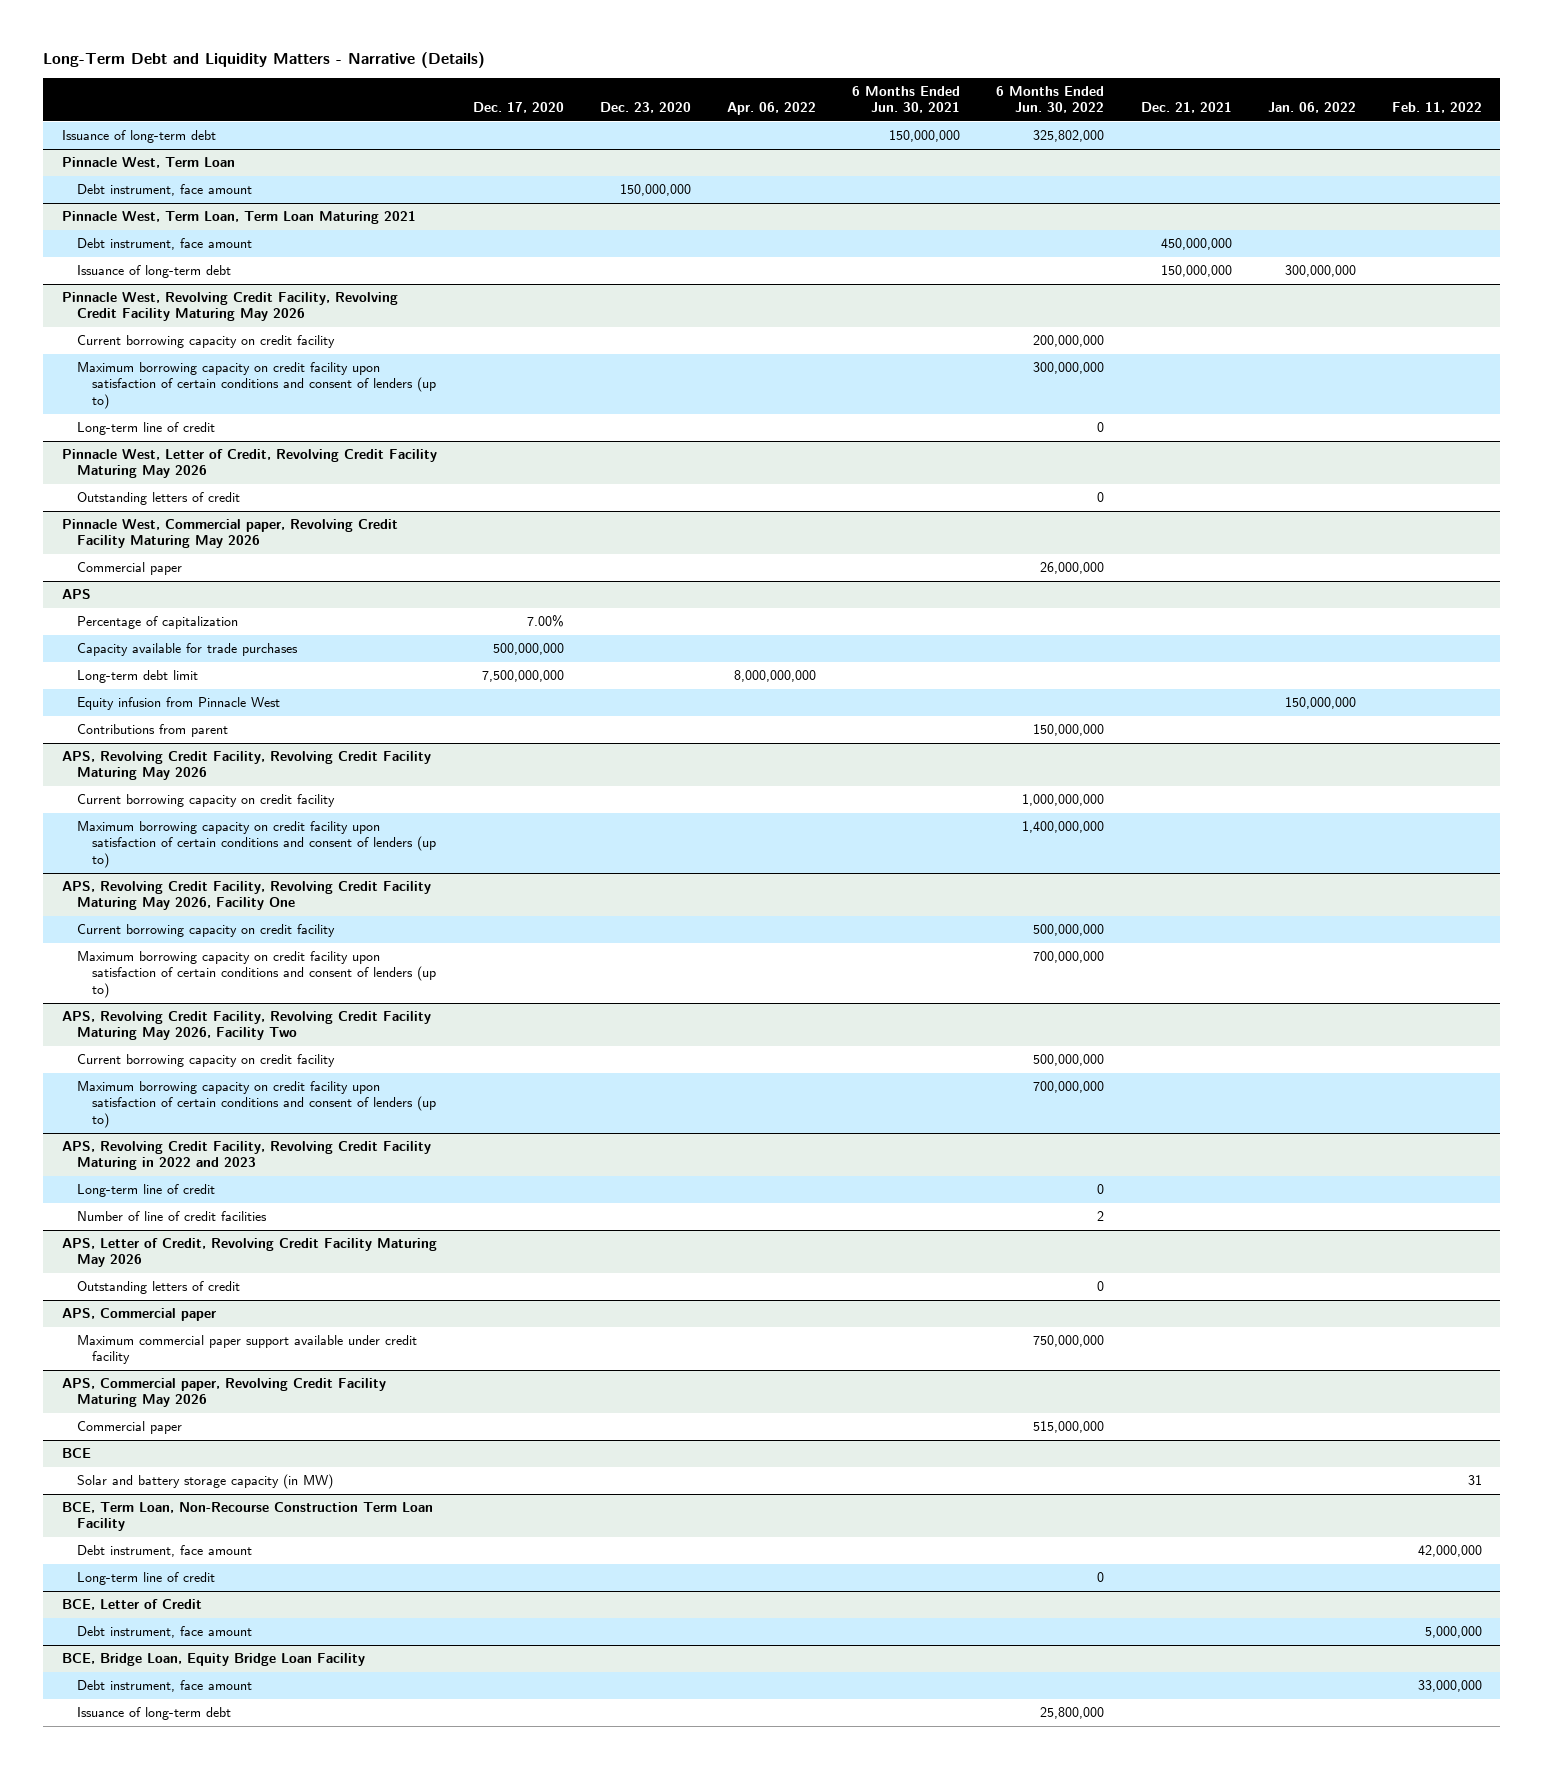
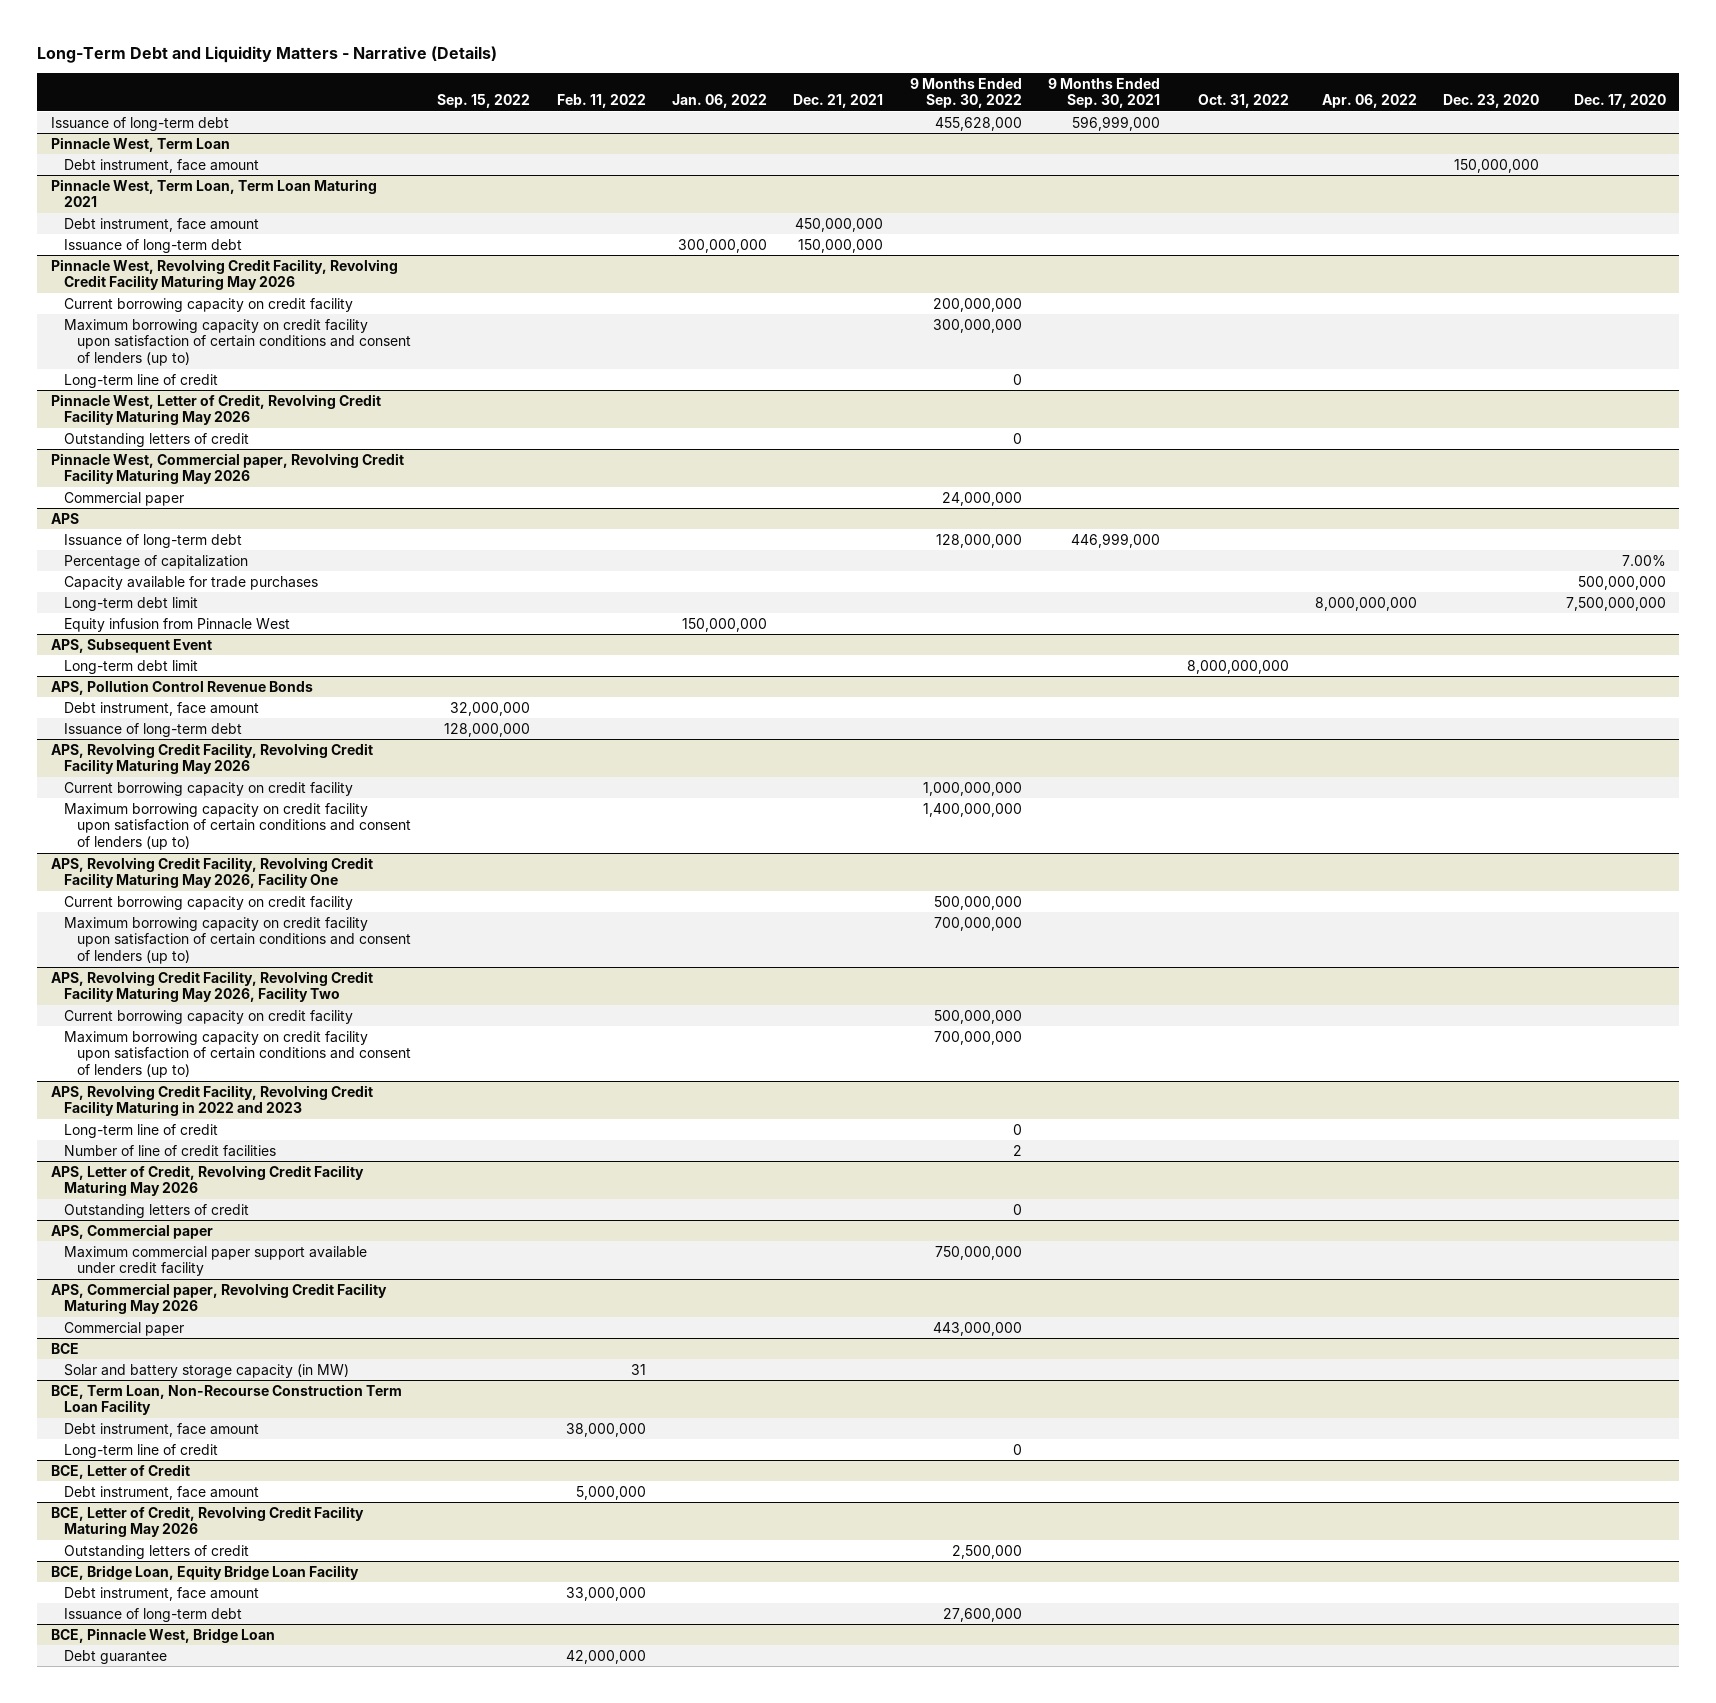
[852,85,961,114] 6 Months Ended Jun. 30, 2021 -> none
[996,85,1105,114] 6 Months Ended Jun. 30, 2022 -> none
none -> [437,94,531,109] Sep. 15, 2022
none -> [909,77,1022,109] 9 Months Ended Sep. 30, 2022
none -> [1048,77,1161,109] 9 Months Ended Sep. 30, 2021
none -> [1197,94,1289,109] Oct. 31, 2022
none -> [63,533,242,548] Issuance of long-term debt
[76,723,228,737] Contributions from parent -> none
none -> [50,638,212,653] APS, Subsequent Event
none -> [63,659,198,674] Long-term debt limit
none -> [50,679,313,695] APS, Pollution Control Revenue Bonds
none -> [63,701,259,716] Debt instrument, face amount
none -> [63,722,242,737] Issuance of long-term debt
[1417,1544,1482,1557] 42,000,000 -> [565,1422,646,1437] 38,000,000
none -> [50,1505,364,1538] BCE, Letter of Credit, Revolving Credit Facility Maturing May 2026
none -> [63,1544,249,1559] Outstanding letters of credit
none -> [50,1627,275,1643] BCE, Pinnacle West, Bridge Loan
none -> [63,1649,167,1664] Debt guarantee

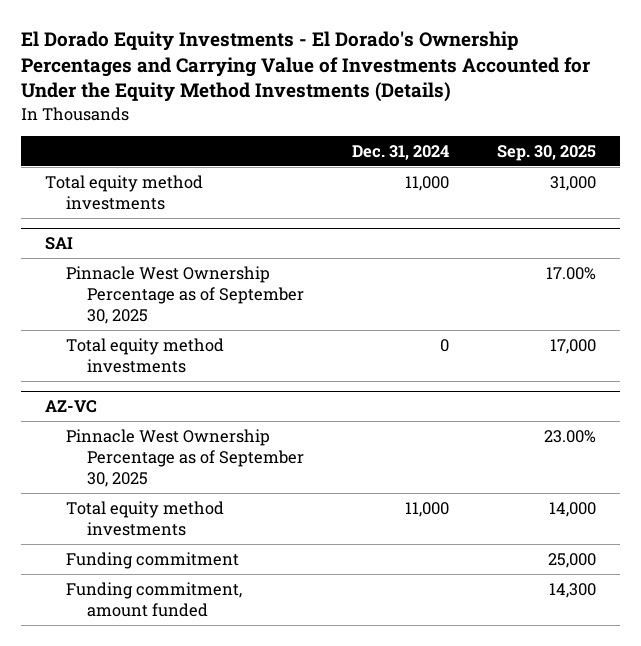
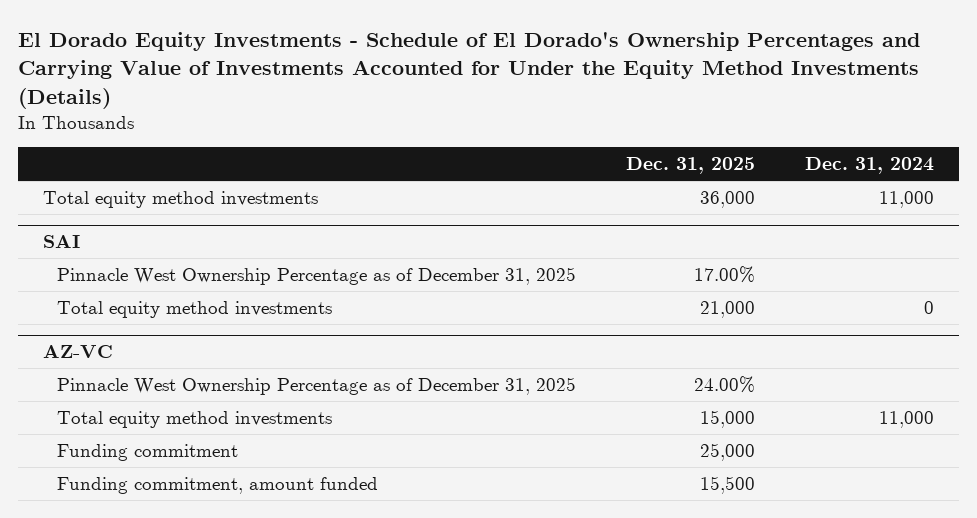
[20,31,590,103] El Dorado Equity Investments - El Dorado's Ownership Percentages and Carrying Value of Investments Accounted for Under the Equity Method Investments (Details) -> [17,31,920,109] El Dorado Equity Investments - Schedule of El Dorado's Ownership Percentages and Carrying Value of Investments Accounted for Under the Equity Method Investments (Details)
[497,144,597,161] Sep. 30, 2025 -> none
none -> [626,157,756,175] Dec. 31, 2025
[65,265,304,324] Pinnacle West Ownership Percentage as of September 30, 2025 -> [56,266,576,285] Pinnacle West Ownership Percentage as of December 31, 2025
[65,428,304,487] Pinnacle West Ownership Percentage as of September 30, 2025 -> [56,376,576,395] Pinnacle West Ownership Percentage as of December 31, 2025

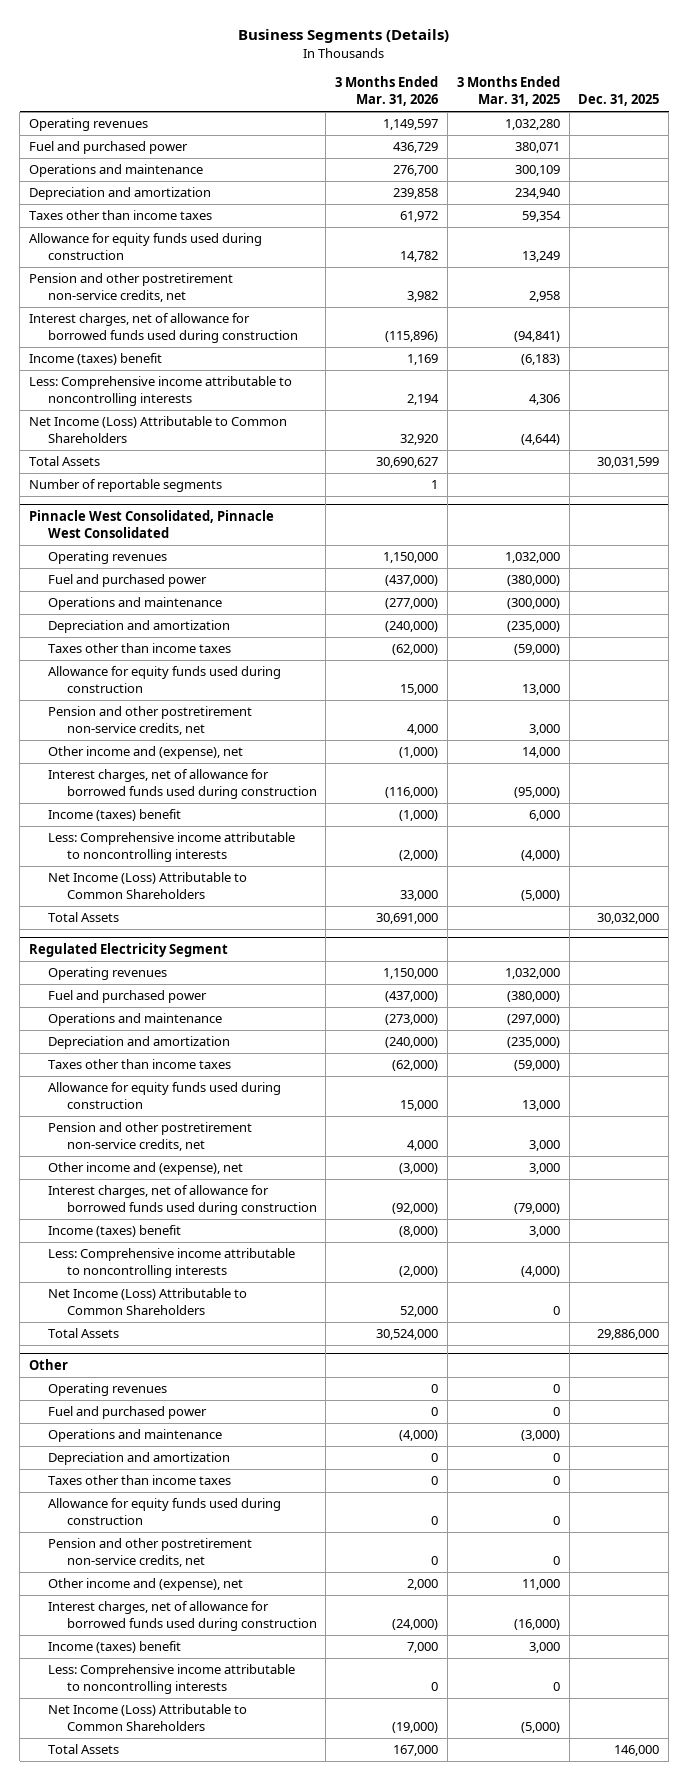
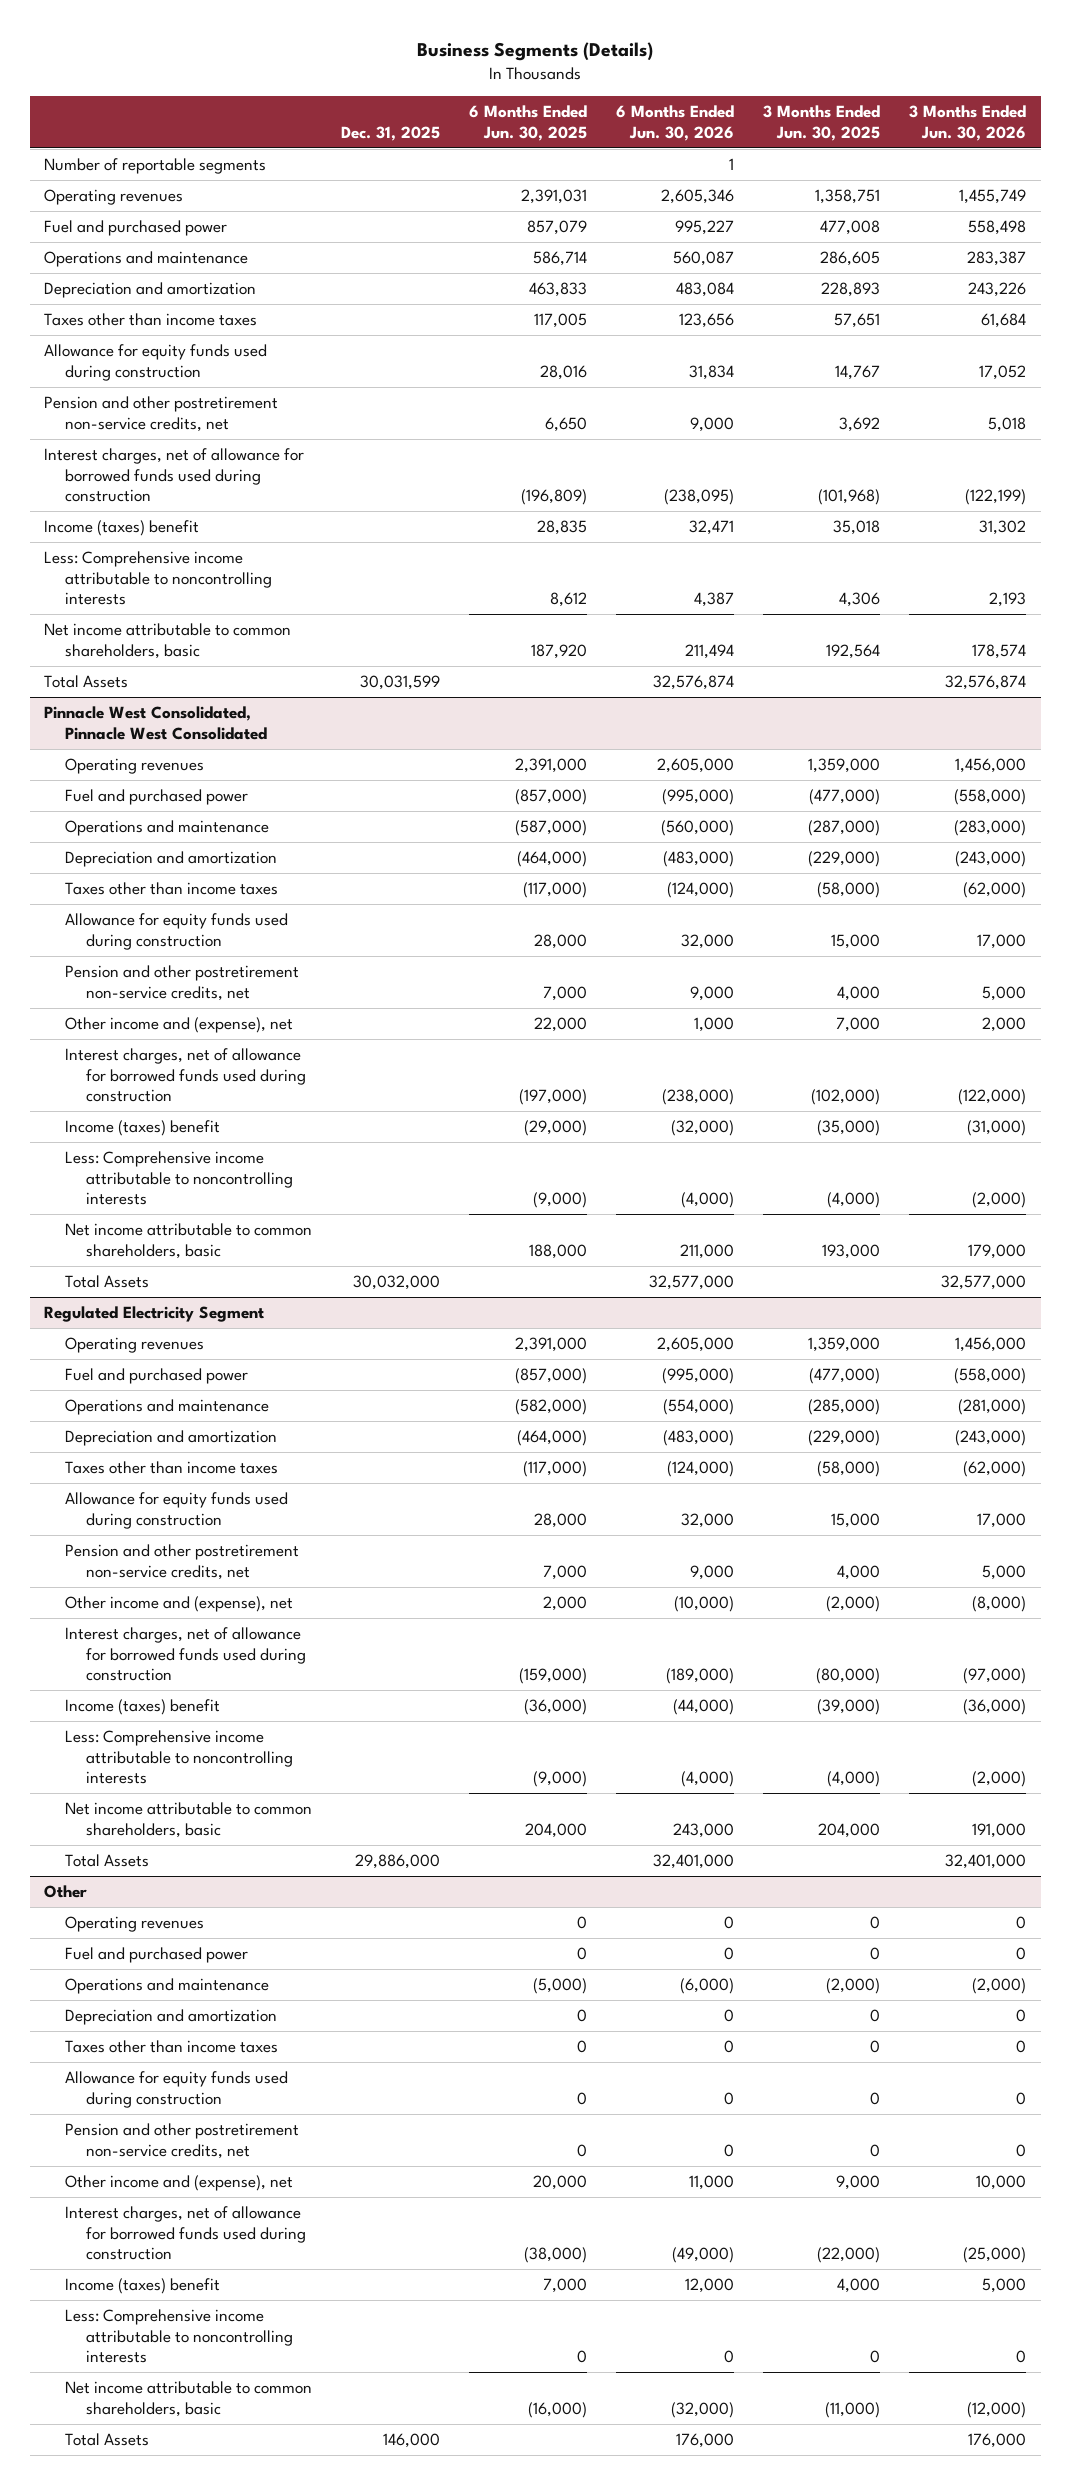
[335,76,439,107] 3 Months Ended Mar. 31, 2026 -> none
[456,76,560,107] 3 Months Ended Mar. 31, 2025 -> none
none -> [469,105,588,141] 6 Months Ended Jun. 30, 2025
none -> [616,105,735,141] 6 Months Ended Jun. 30, 2026
none -> [763,105,881,141] 3 Months Ended Jun. 30, 2025
none -> [909,105,1027,141] 3 Months Ended Jun. 30, 2026
[29,479,223,493] Number of reportable segments -> [44,158,267,175] Number of reportable segments
[29,416,288,444] Net Income (Loss) Attributable to Common Shareholders -> [44,623,292,659] Net income attributable to common shareholders, basic
[47,872,247,900] Net Income (Loss) Attributable to Common Shareholders -> [64,1223,312,1259] Net income attributable to common shareholders, basic
[47,1288,247,1316] Net Income (Loss) Attributable to Common Shareholders -> [64,1802,312,1838] Net income attributable to common shareholders, basic
[47,1704,247,1732] Net Income (Loss) Attributable to Common Shareholders -> [64,2381,312,2417] Net income attributable to common shareholders, basic

